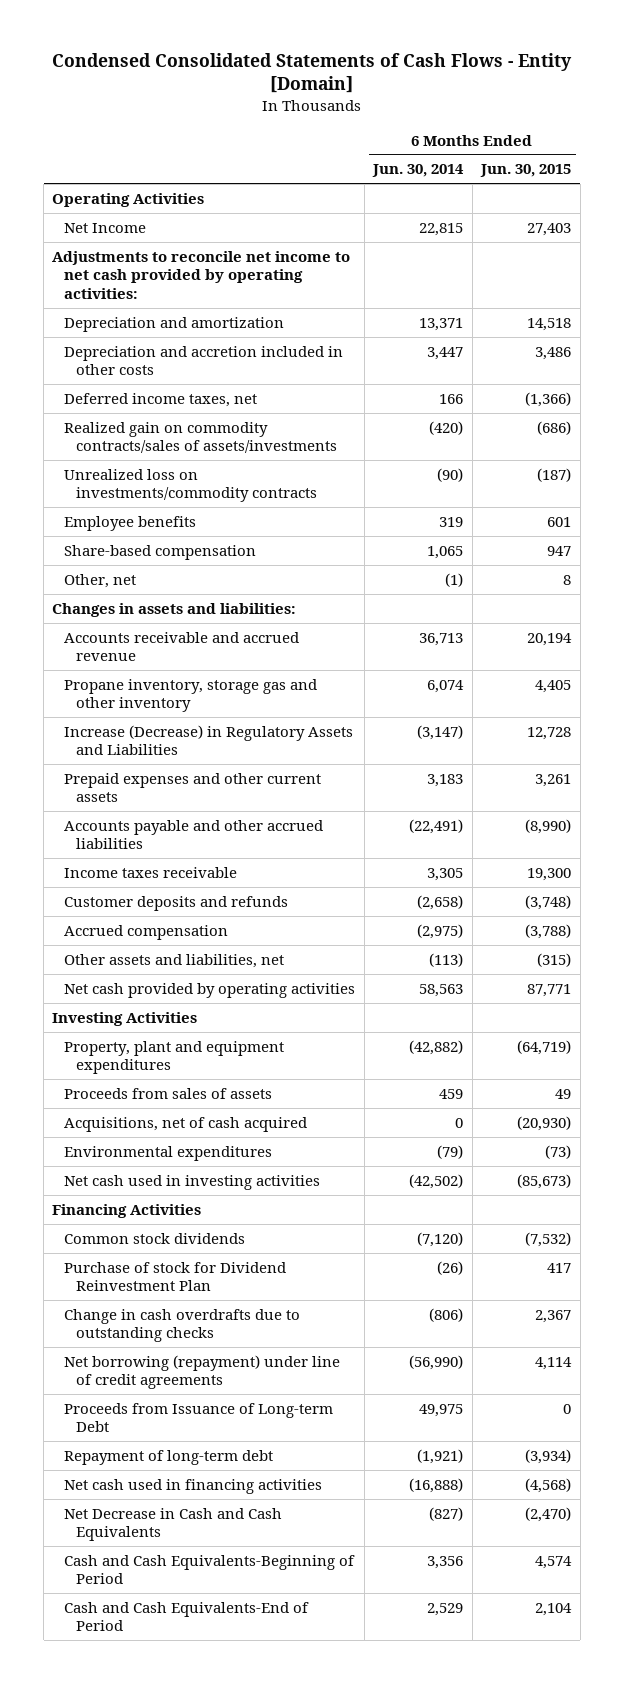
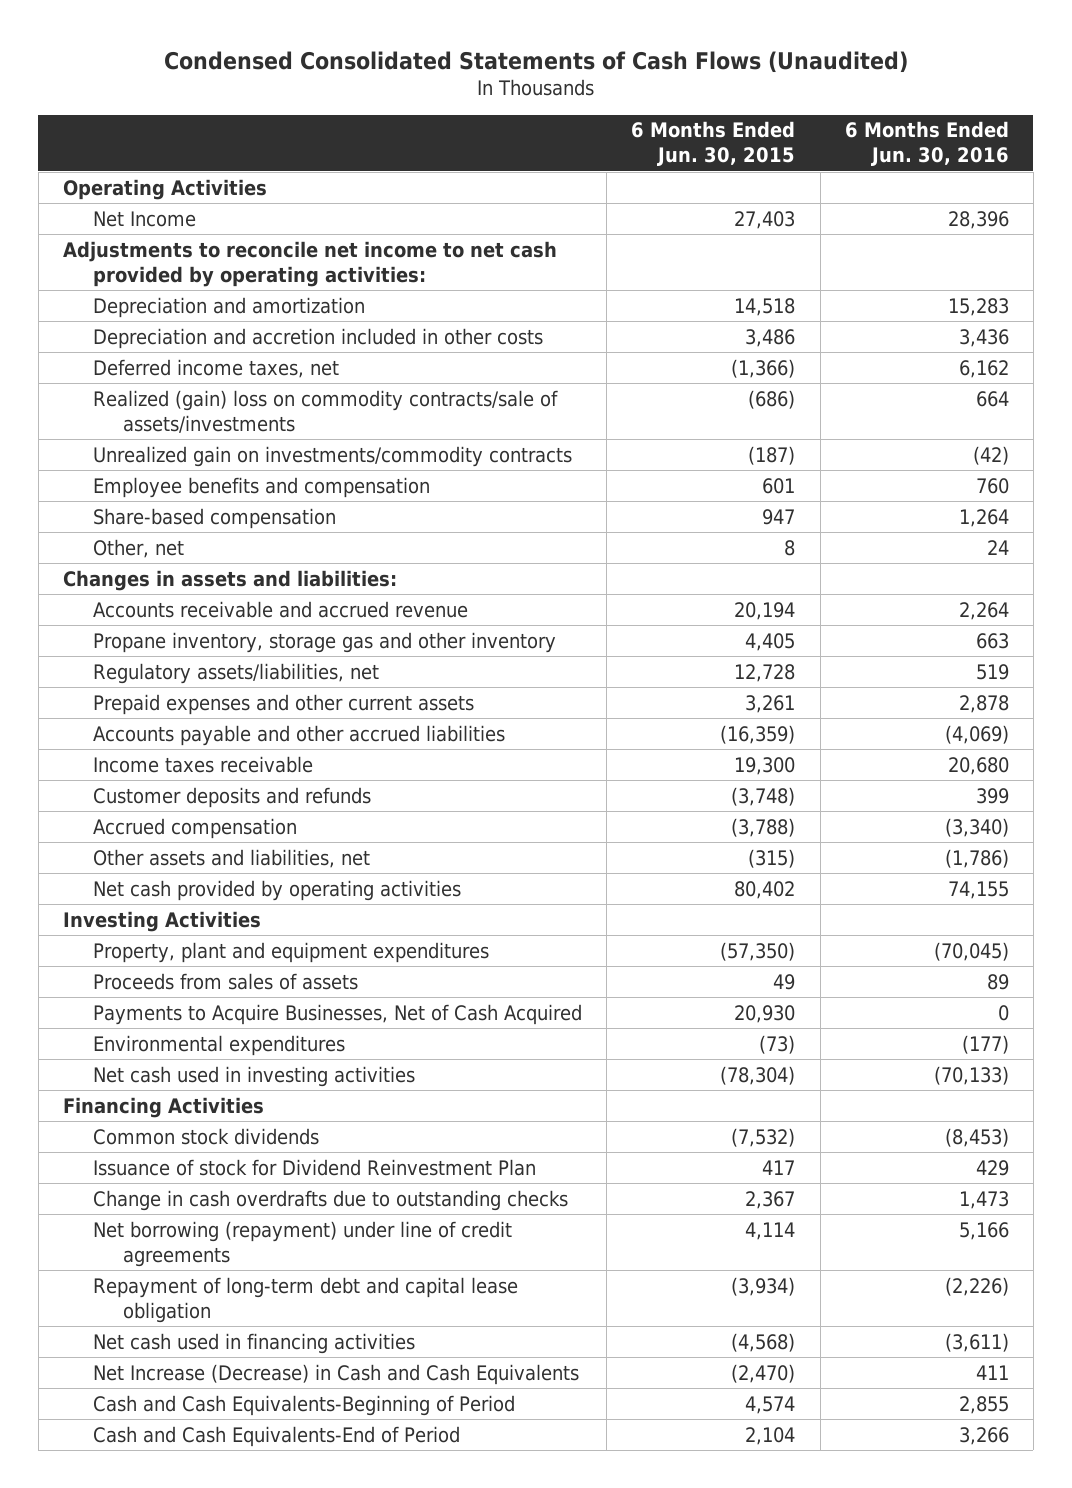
[51,53,572,94] Condensed Consolidated Statements of Cash Flows - Entity [Domain] -> [163,50,908,73] Condensed Consolidated Statements of Cash Flows (Unaudited)
[372,164,465,178] Jun. 30, 2014 -> none
none -> [844,121,1009,167] 6 Months Ended Jun. 30, 2016
[64,421,338,454] Realized gain on commodity contracts/sales of assets/investments -> [93,389,559,433] Realized (gain) loss on commodity contracts/sale of assets/investments
[64,468,318,503] Unrealized loss on investments/commodity contracts -> [93,445,573,467] Unrealized gain on investments/commodity contracts
[64,515,197,531] Employee benefits -> [93,476,431,498] Employee benefits and compensation
[64,724,354,756] Increase (Decrease) in Regulatory Assets and Liabilities -> [93,662,380,684] Regulatory assets/liabilities, net
[525,818,572,834] (8,990) -> [720,724,796,744] (16,359)
[527,983,572,997] 87,771 -> [734,880,796,899] 80,402
[517,1039,572,1055] (64,719) -> [720,941,796,961] (57,350)
[64,1116,308,1132] Acquisitions, net of cash acquired -> [93,1003,583,1025] Payments to Acquire Businesses, Net of Cash Acquired
[517,1115,572,1131] (20,930) -> [734,1004,796,1023] 20,930
[517,1173,572,1189] (85,673) -> [720,1065,796,1085] (78,304)
[64,1261,287,1292] Purchase of stock for Dividend Reinvestment Plan -> [93,1158,537,1176] Issuance of stock for Dividend Reinvestment Plan
[64,1402,334,1433] Proceeds from Issuance of Long-term Debt -> none
[64,1449,274,1465] Repayment of long-term debt -> [93,1276,519,1323] Repayment of long-term debt and capital lease obligation
[64,1507,283,1542] Net Decrease in Cash and Cash Equivalents -> [93,1363,580,1385] Net Increase (Decrease) in Cash and Cash Equivalents

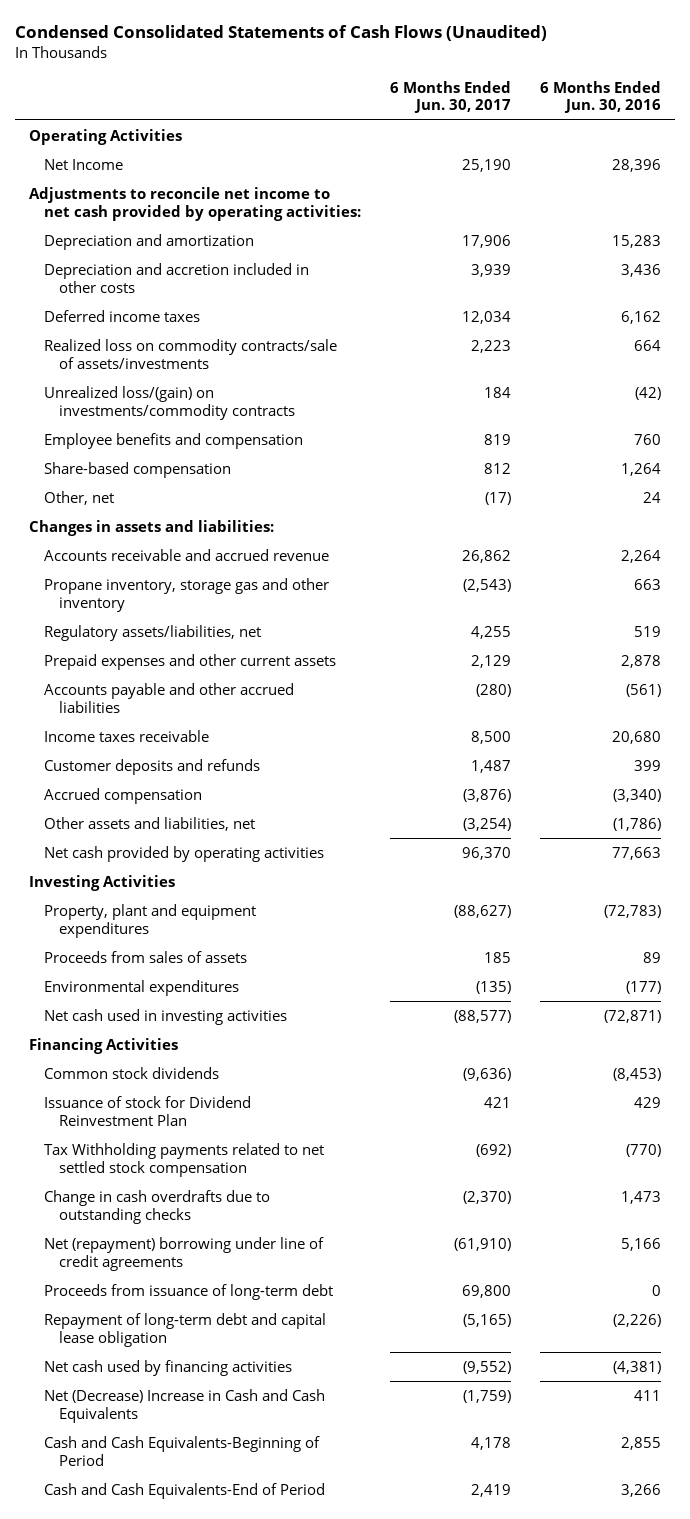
[631,121,796,167] 6 Months Ended Jun. 30, 2015 -> none
none -> [389,80,511,114] 6 Months Ended Jun. 30, 2017
[93,358,340,378] Deferred income taxes, net -> [44,309,201,322] Deferred income taxes
[93,389,559,433] Realized (gain) loss on commodity contracts/sale of assets/investments -> [44,338,338,369] Realized loss on commodity contracts/sale of assets/investments
[93,445,573,467] Unrealized gain on investments/commodity contracts -> [44,385,295,420] Unrealized loss/(gain) on investments/commodity contracts
[944,724,1009,744] (4,069) -> [625,683,661,697] (561)
[947,880,1009,899] 74,155 -> [611,846,661,860] 77,663
[933,941,1009,961] (70,045) -> [603,904,661,918] (72,783)
[93,1003,583,1025] Payments to Acquire Businesses, Net of Cash Acquired -> none
[933,1065,1009,1085] (70,133) -> [603,1009,661,1023] (72,871)
none -> [44,1142,325,1177] Tax Withholding payments related to net settled stock compensation
[93,1220,513,1267] Net borrowing (repayment) under line of credit agreements -> [44,1236,325,1271] Net (repayment) borrowing under line of credit agreements
none -> [44,1283,334,1300] Proceeds from issuance of long-term debt
[93,1332,416,1354] Net cash used in financing activities -> [44,1359,293,1376] Net cash used by financing activities
[944,1332,1009,1352] (3,611) -> [612,1360,661,1374] (4,381)
[93,1363,580,1385] Net Increase (Decrease) in Cash and Cash Equivalents -> [44,1388,326,1423] Net (Decrease) Increase in Cash and Cash Equivalents

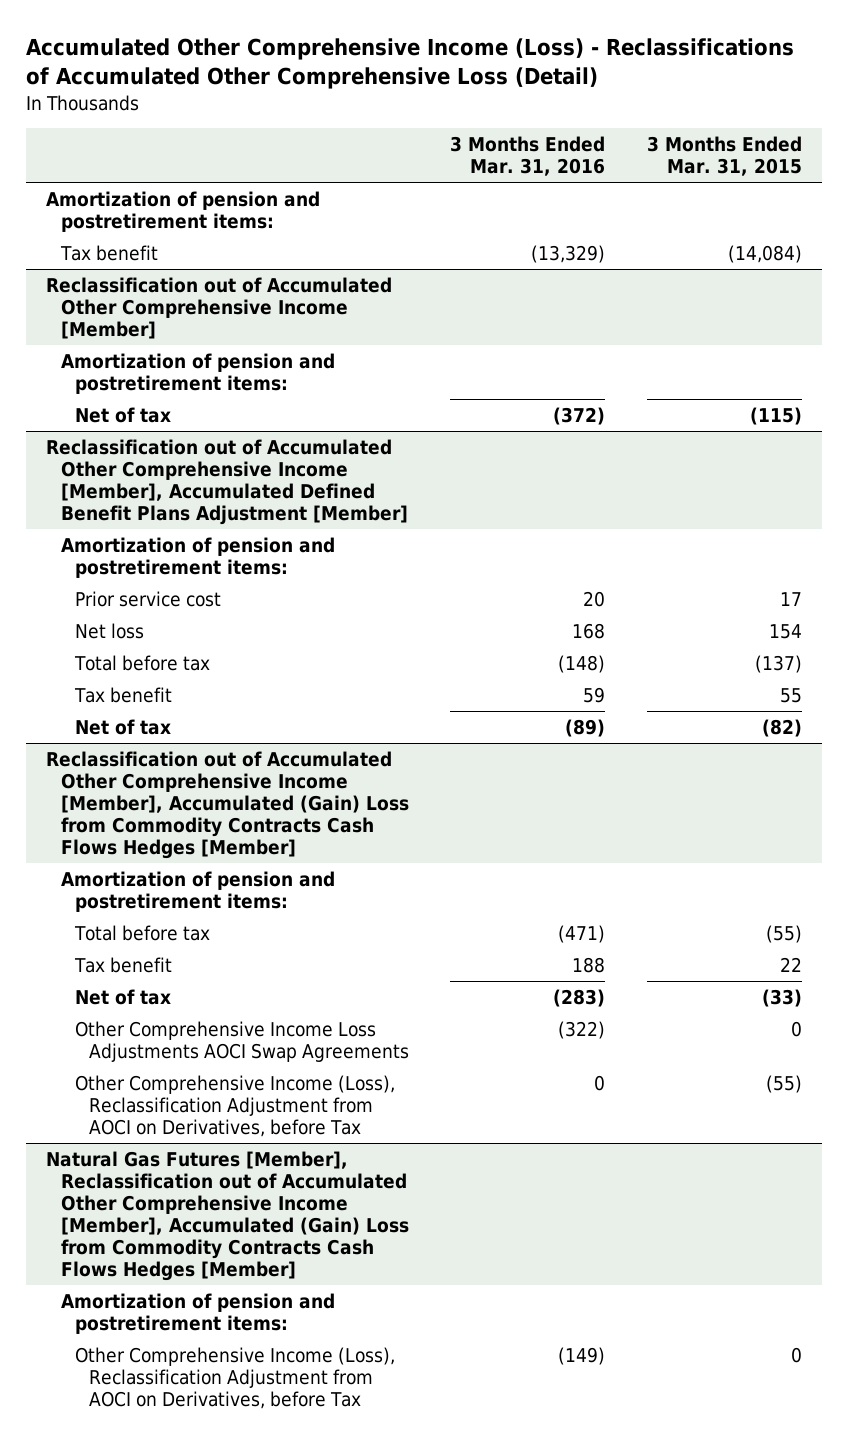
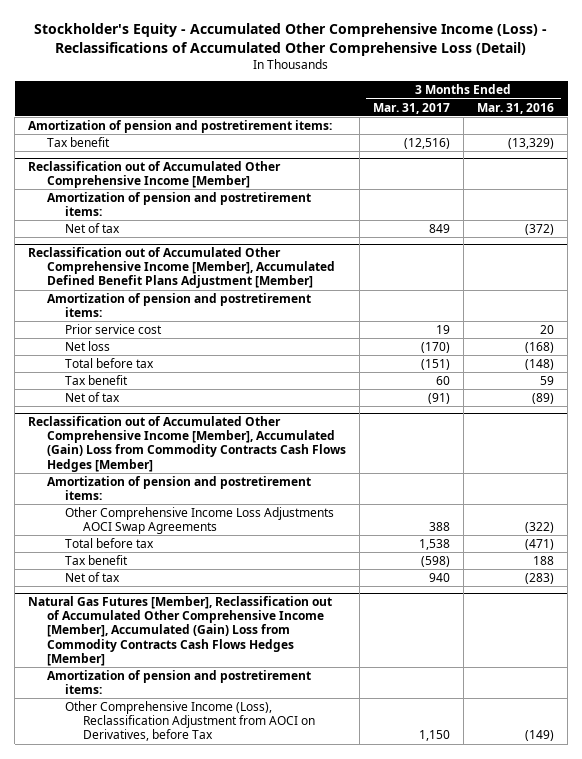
[25,38,794,90] Accumulated Other Comprehensive Income (Loss) - Reclassifications of Accumulated Other Comprehensive Loss (Detail) -> [34,22,548,56] Stockholder's Equity - Accumulated Other Comprehensive Income (Loss) - Reclassifications of Accumulated Other Comprehensive Loss (Detail)
[646,136,802,177] 3 Months Ended Mar. 31, 2015 -> none
none -> [372,102,450,114] Mar. 31, 2017
[572,622,606,639] 168 -> [524,341,554,353] (168)
[74,1020,410,1062] Other Comprehensive Income Loss Adjustments AOCI Swap Agreements -> [64,506,334,535] Other Comprehensive Income Loss Adjustments AOCI Swap Agreements
[74,1074,395,1137] Other Comprehensive Income (Loss), Reclassification Adjustment from AOCI on Derivatives, before Tax -> none

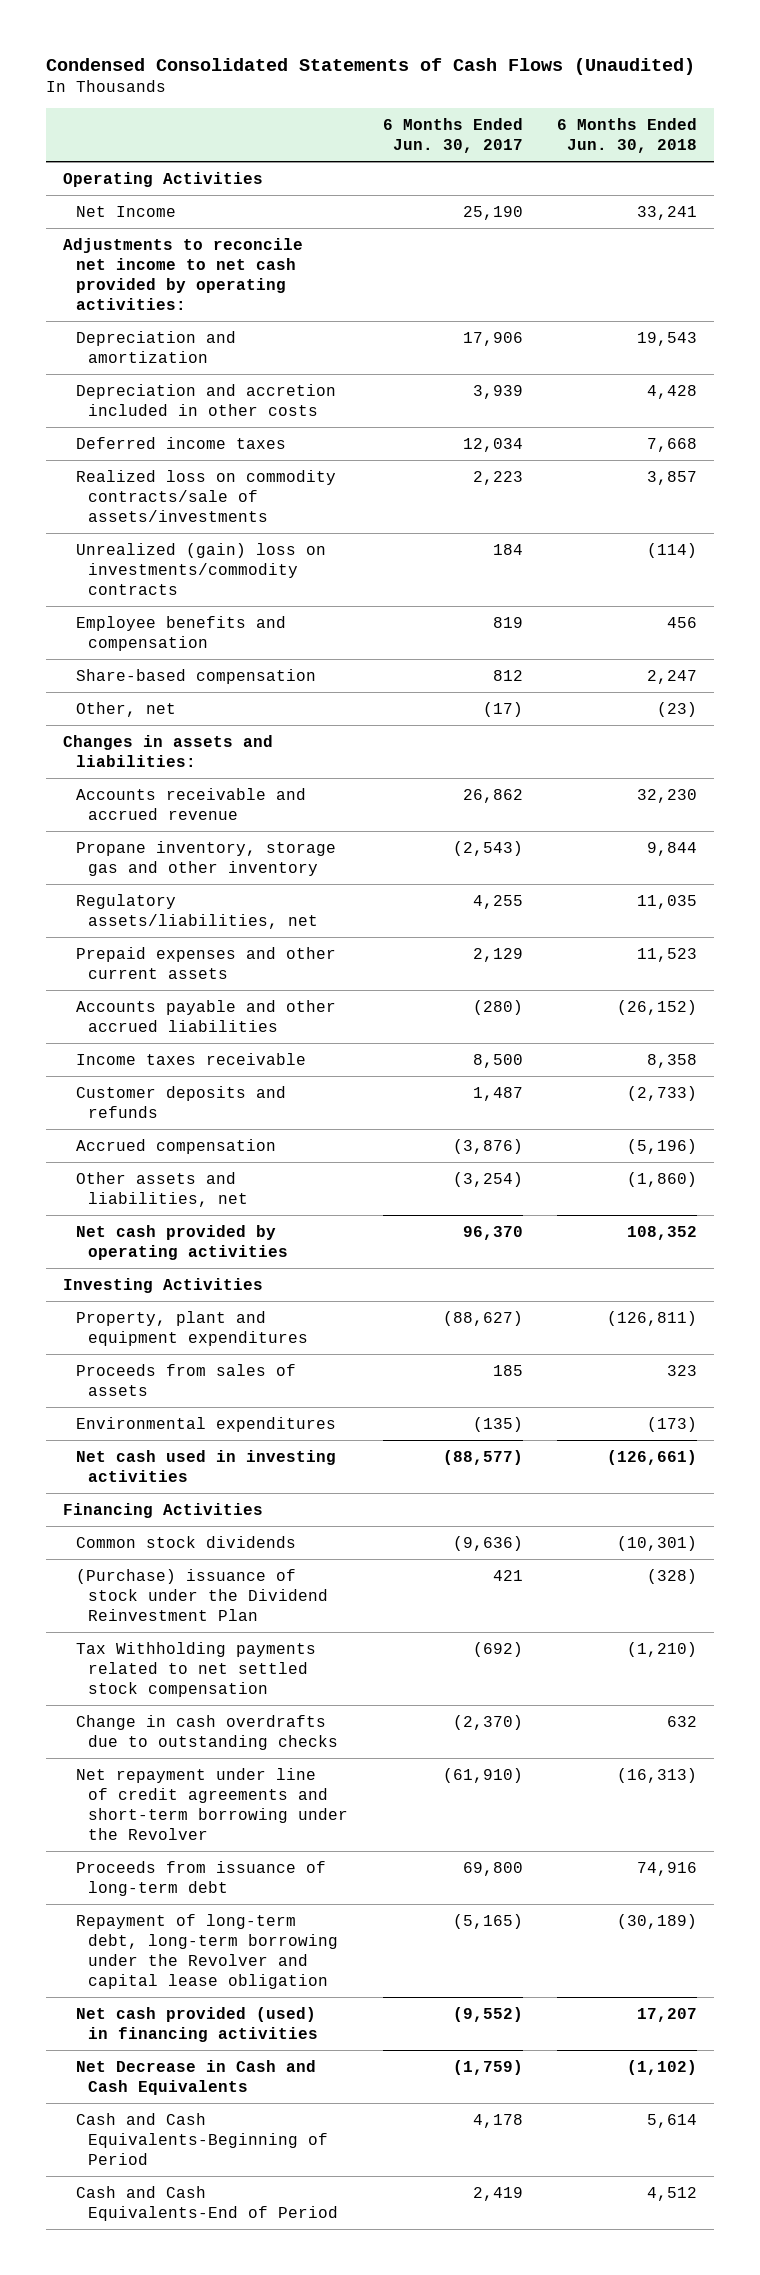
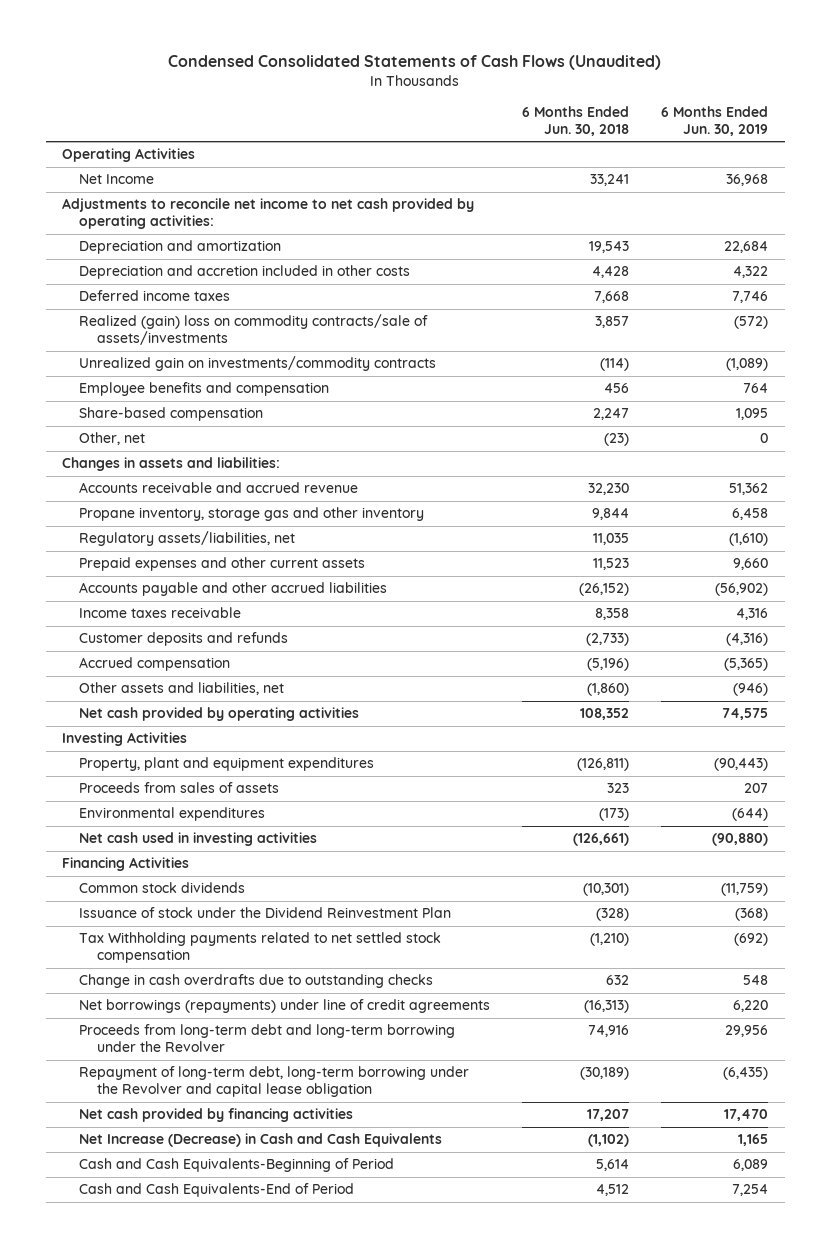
[382,117,523,153] 6 Months Ended Jun. 30, 2017 -> none
none -> [661,105,769,136] 6 Months Ended Jun. 30, 2019
[75,469,336,522] Realized loss on commodity contracts/sale of assets/investments -> [79,314,429,346] Realized (gain) loss on commodity contracts/sale of assets/investments
[75,542,326,595] Unrealized (gain) loss on investments/commodity contracts -> [79,356,437,372] Unrealized gain on investments/commodity contracts
[75,1568,329,1621] (Purchase) issuance of stock under the Dividend Reinvestment Plan -> [79,907,452,919] Issuance of stock under the Dividend Reinvestment Plan
[75,1767,349,1841] Net repayment under line of credit agreements and short-term borrowing under the Revolver -> [79,999,491,1014] Net borrowings (repayments) under line of credit agreements
[75,1860,326,1896] Proceeds from issuance of long-term debt -> [79,1024,456,1053] Proceeds from long-term debt and long-term borrowing under the Revolver
[75,2006,319,2042] Net cash provided (used) in financing activities -> [79,1108,354,1123] Net cash provided by financing activities
[75,2059,316,2095] Net Decrease in Cash and Cash Equivalents -> [79,1133,443,1148] Net Increase (Decrease) in Cash and Cash Equivalents

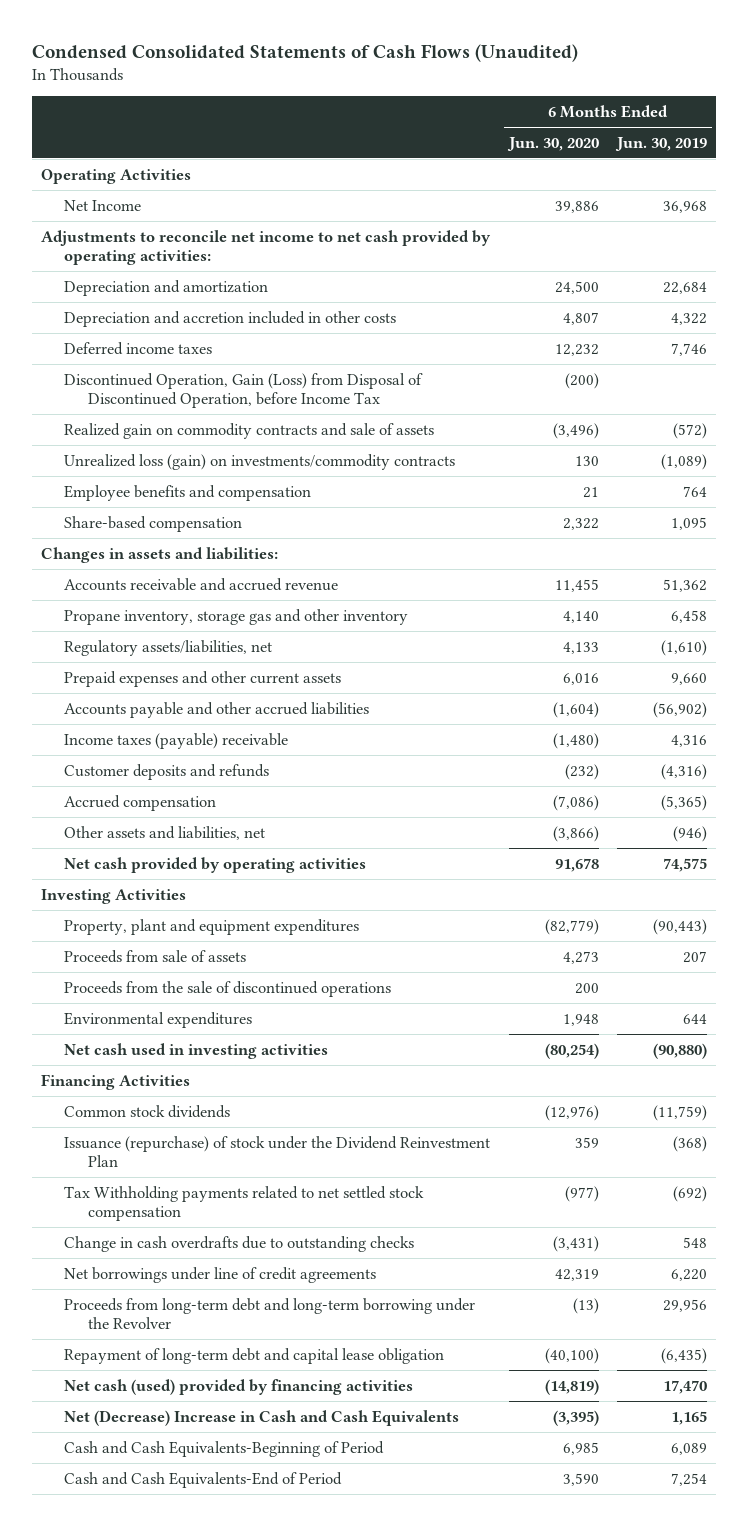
[522,105,630,136] 6 Months Ended Jun. 30, 2018 -> none
none -> [506,136,599,151] Jun. 30, 2020
none -> [64,372,424,409] Discontinued Operation, Gain (Loss) from Disposal of Discontinued Operation, before Income Tax
[79,314,429,346] Realized (gain) loss on commodity contracts/sale of assets/investments -> [64,422,435,439] Realized gain on commodity contracts and sale of assets
[79,356,437,372] Unrealized gain on investments/commodity contracts -> [64,453,456,470] Unrealized loss (gain) on investments/commodity contracts
[79,432,146,446] Other, net -> none
[79,607,242,619] Income taxes receivable -> [64,732,289,749] Income taxes (payable) receivable
[79,782,280,794] Proceeds from sales of assets -> [64,949,247,963] Proceeds from sale of assets
none -> [64,980,392,997] Proceeds from the sale of discontinued operations
[732,808,769,822] (644) -> [683,1013,708,1024] 644
[79,907,452,919] Issuance of stock under the Dividend Reinvestment Plan -> [64,1135,491,1168] Issuance (repurchase) of stock under the Dividend Reinvestment Plan
[79,999,491,1014] Net borrowings (repayments) under line of credit agreements -> [64,1266,377,1283] Net borrowings under line of credit agreements
[79,1066,470,1098] Repayment of long-term debt, long-term borrowing under the Revolver and capital lease obligation -> [64,1347,445,1364] Repayment of long-term debt and capital lease obligation
[79,1108,354,1123] Net cash provided by financing activities -> [64,1378,414,1395] Net cash (used) provided by financing activities
[79,1133,443,1148] Net Increase (Decrease) in Cash and Cash Equivalents -> [64,1409,460,1426] Net (Decrease) Increase in Cash and Cash Equivalents

